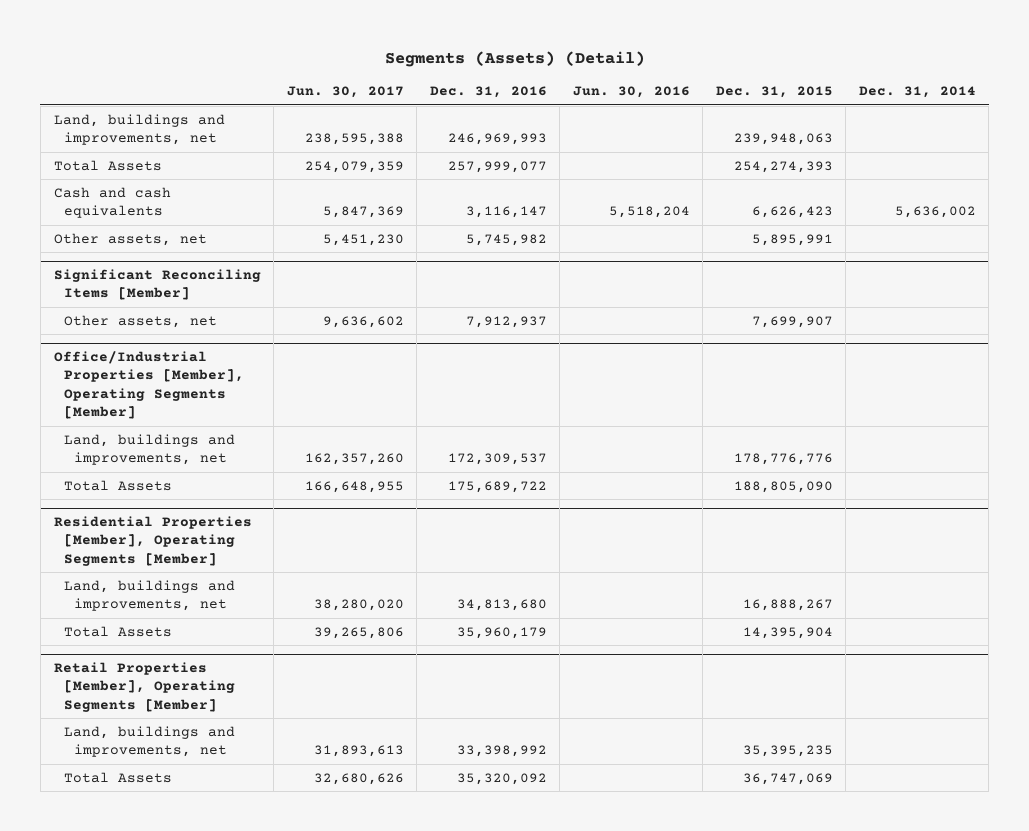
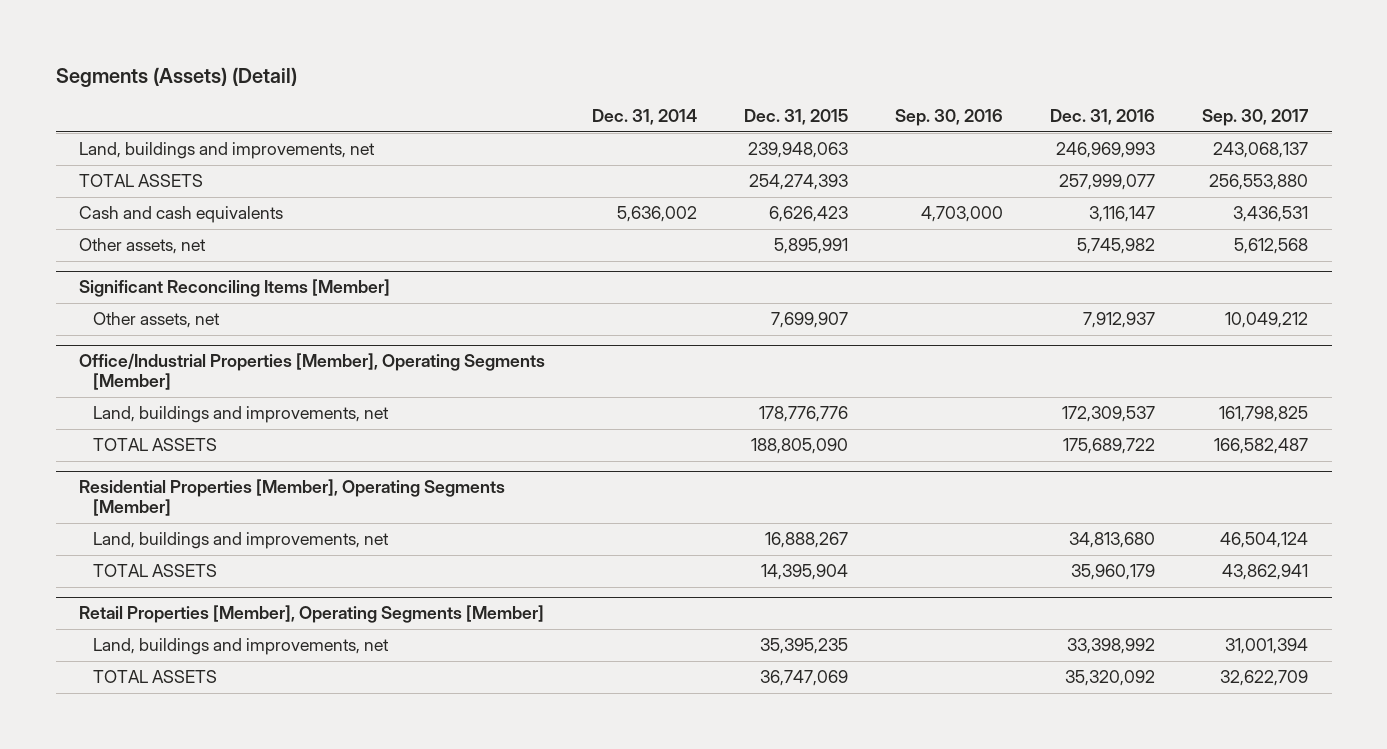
[286,86,404,99] Jun. 30, 2017 -> none
[572,86,690,99] Jun. 30, 2016 -> none
none -> [895,109,1004,127] Sep. 30, 2016
none -> [1202,109,1310,127] Sep. 30, 2017
[53,159,162,171] Total Assets -> [79,174,204,188] TOTAL ASSETS
[63,479,172,491] Total Assets -> [92,438,217,452] TOTAL ASSETS
[63,625,172,637] Total Assets -> [92,564,217,578] TOTAL ASSETS
[63,771,172,783] Total Assets -> [92,670,217,684] TOTAL ASSETS

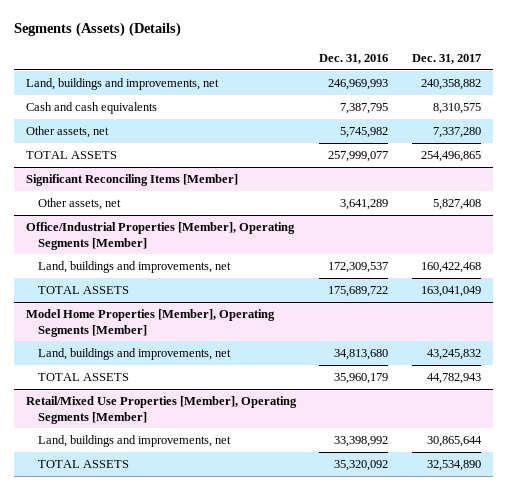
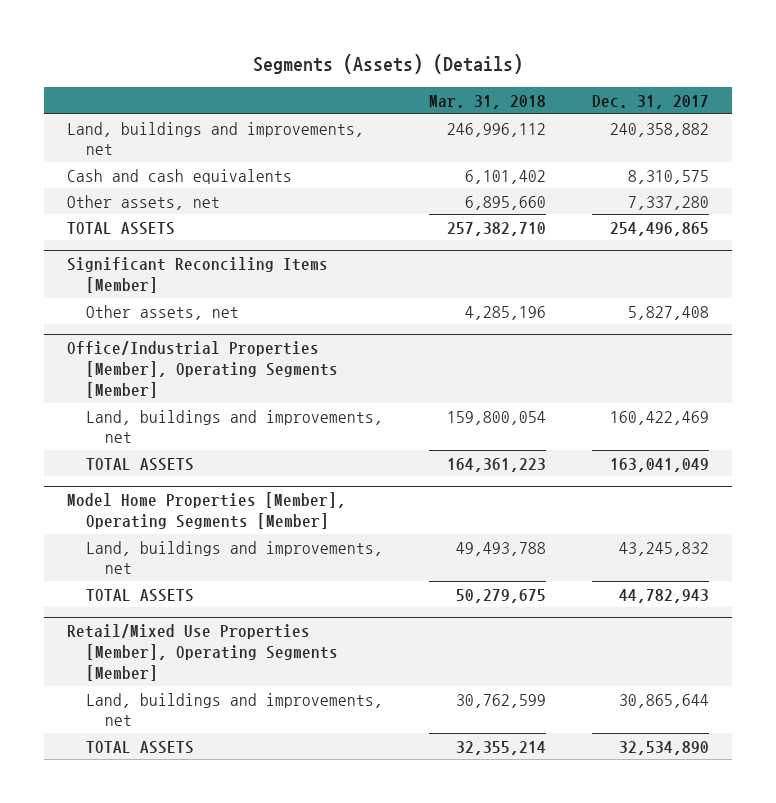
[319,54,389,65] Dec. 31, 2016 -> none
none -> [428,94,546,109] Mar. 31, 2018
[421,262,482,274] 160,422,468 -> [610,410,710,425] 160,422,469

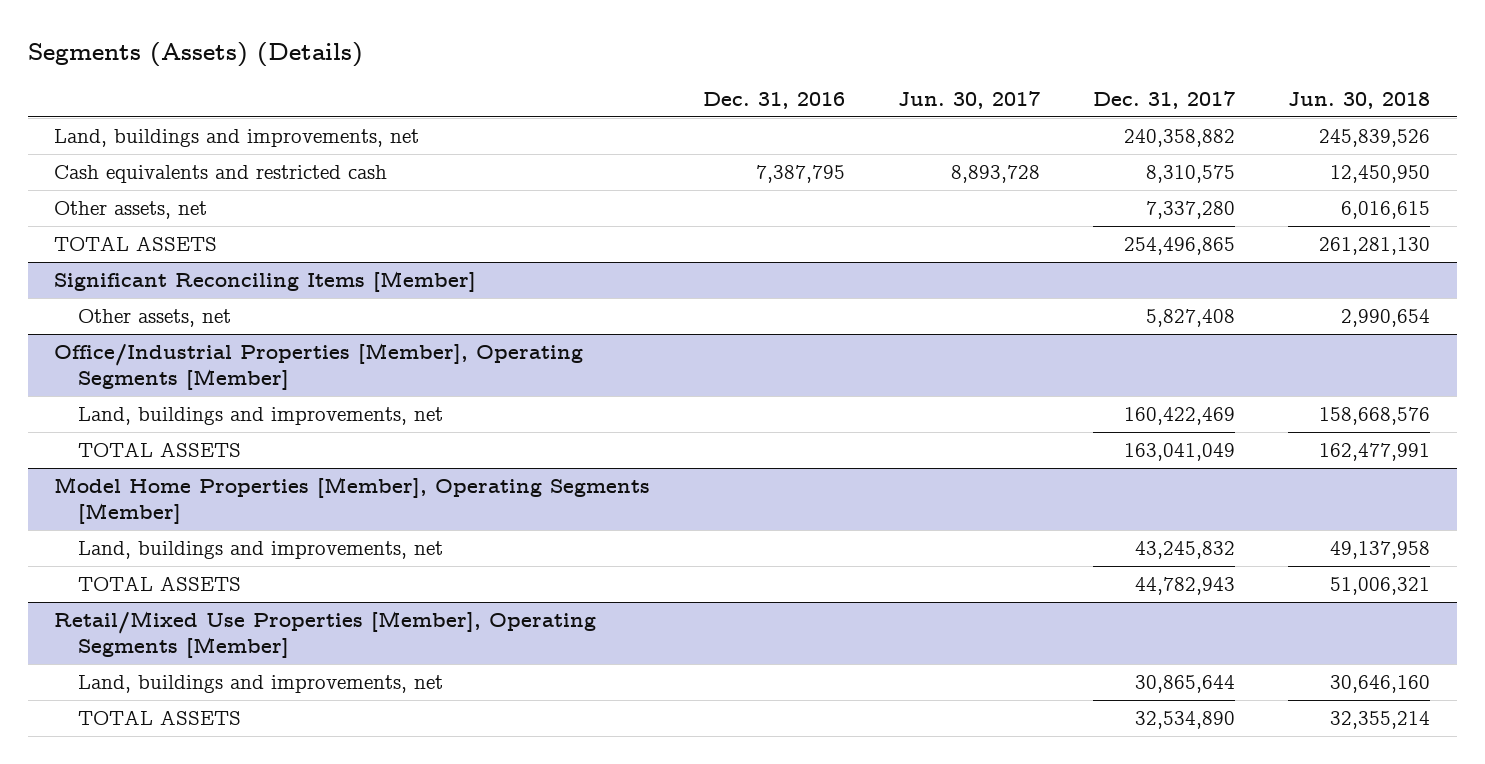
[428,94,546,109] Mar. 31, 2018 -> none
none -> [703,92,846,110] Dec. 31, 2016
none -> [898,91,1041,110] Jun. 30, 2017
none -> [1288,92,1431,110] Jun. 30, 2018
[67,168,293,184] Cash and cash equivalents -> [54,165,388,184] Cash equivalents and restricted cash

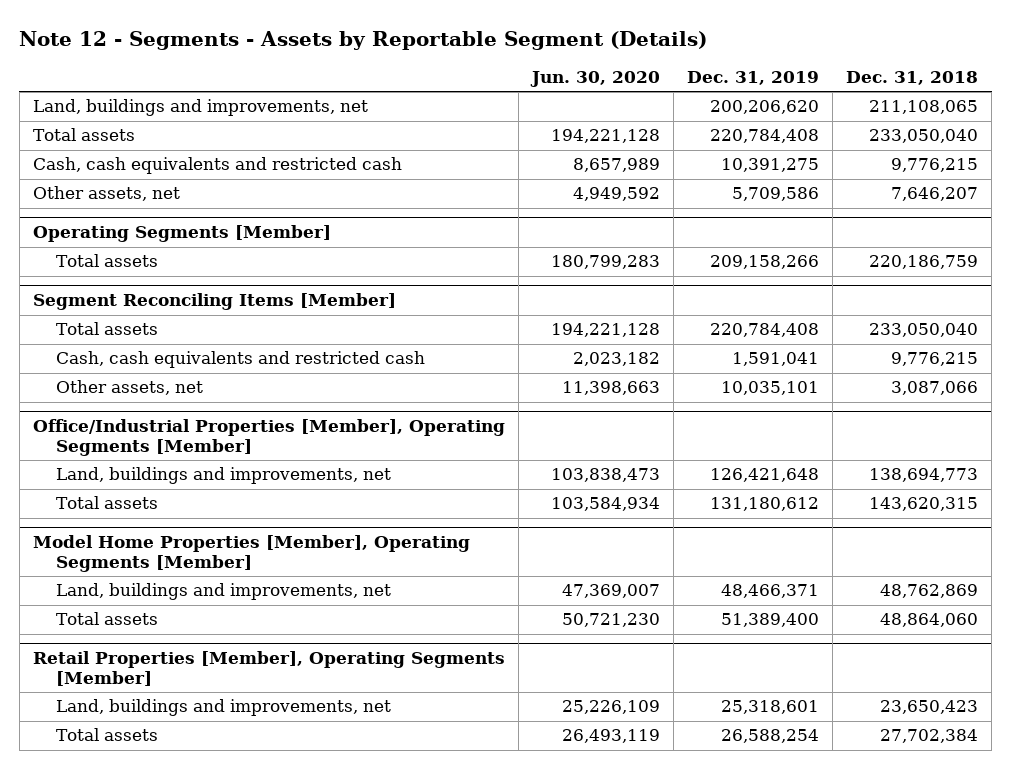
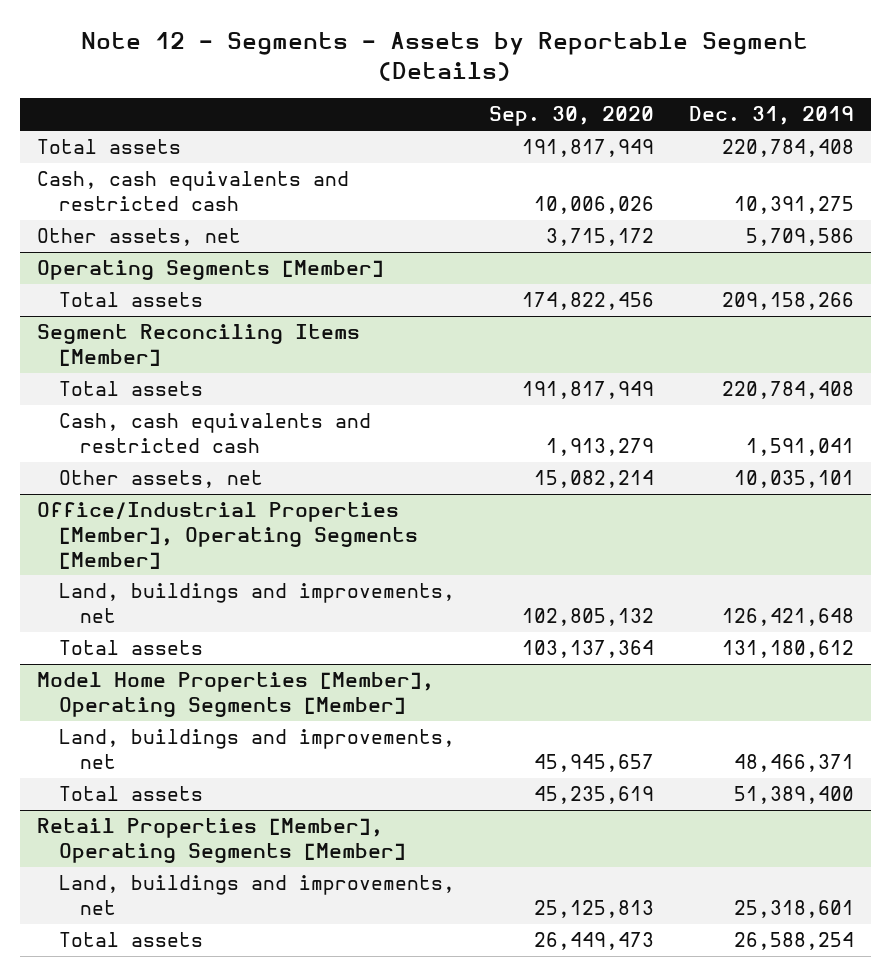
[530,71,661,88] Jun. 30, 2020 -> none
[846,71,979,86] Dec. 31, 2018 -> none
none -> [489,106,655,127] Sep. 30, 2020
[33,99,369,117] Land, buildings and improvements, net -> none

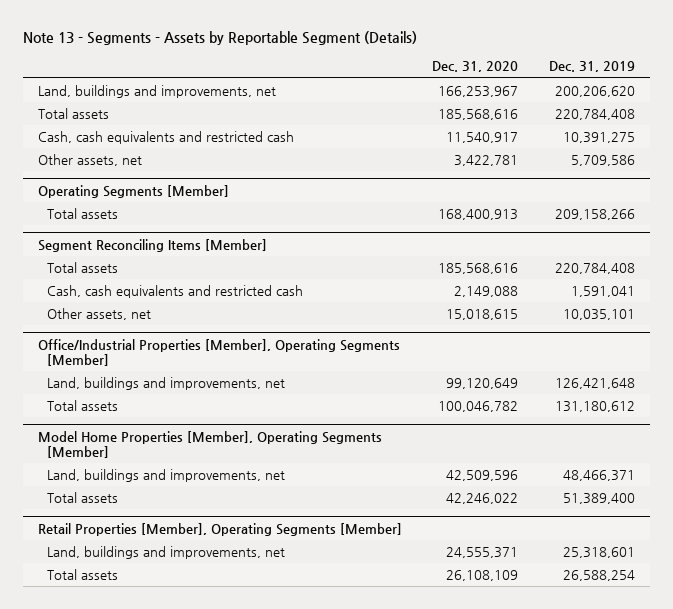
[81,32,809,82] Note 12 - Segments - Assets by Reportable Segment (Details) -> [22,31,417,46] Note 13 - Segments - Assets by Reportable Segment (Details)
[489,106,655,127] Sep. 30, 2020 -> none
none -> [432,61,519,73] Dec. 31, 2020
none -> [38,85,277,99] Land, buildings and improvements, net

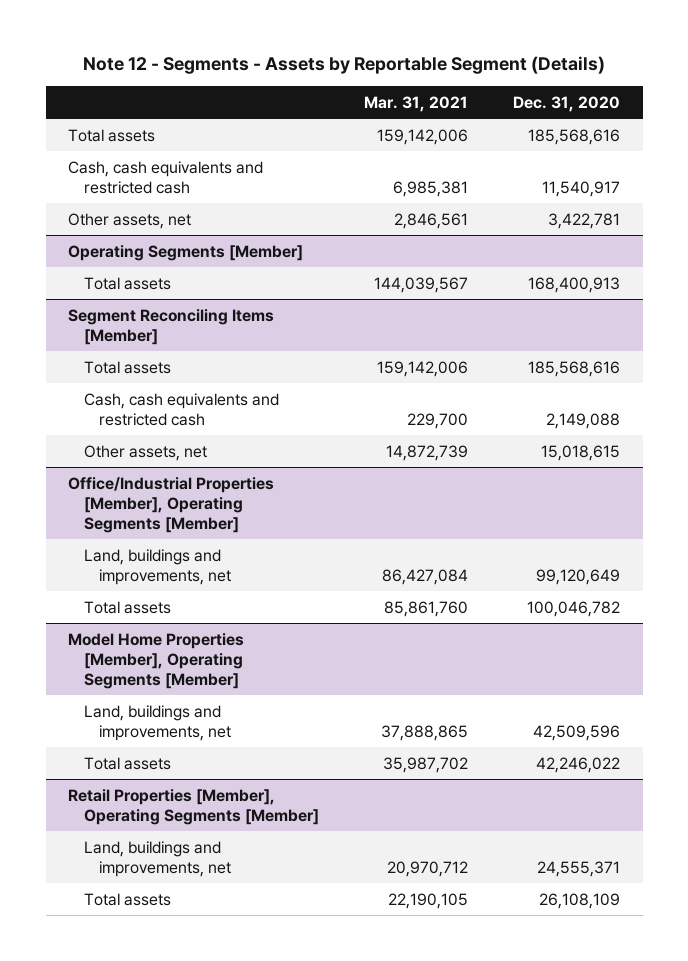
[22,31,417,46] Note 13 - Segments - Assets by Reportable Segment (Details) -> [83,56,606,75] Note 12 - Segments - Assets by Reportable Segment (Details)
[548,61,635,73] Dec. 31, 2019 -> none
none -> [363,95,468,112] Mar. 31, 2021
[38,85,277,99] Land, buildings and improvements, net -> none

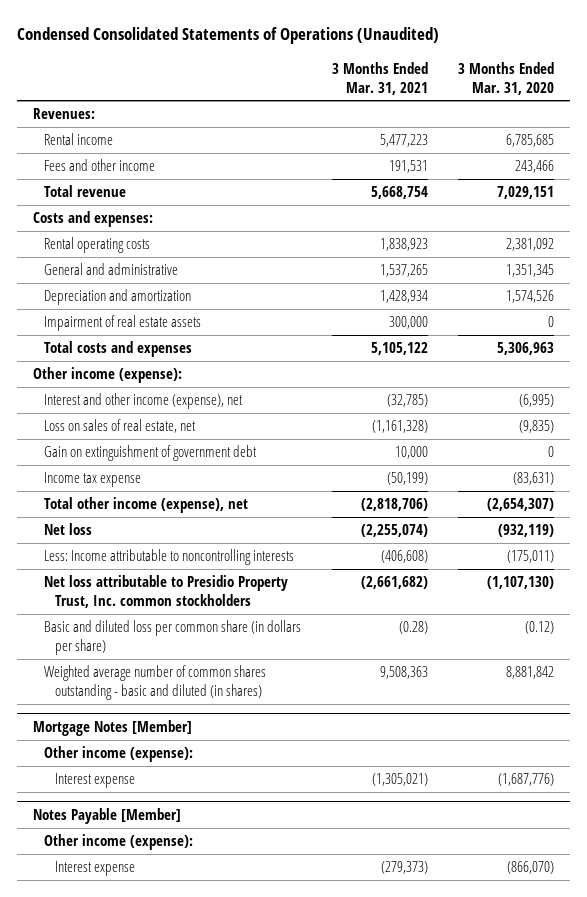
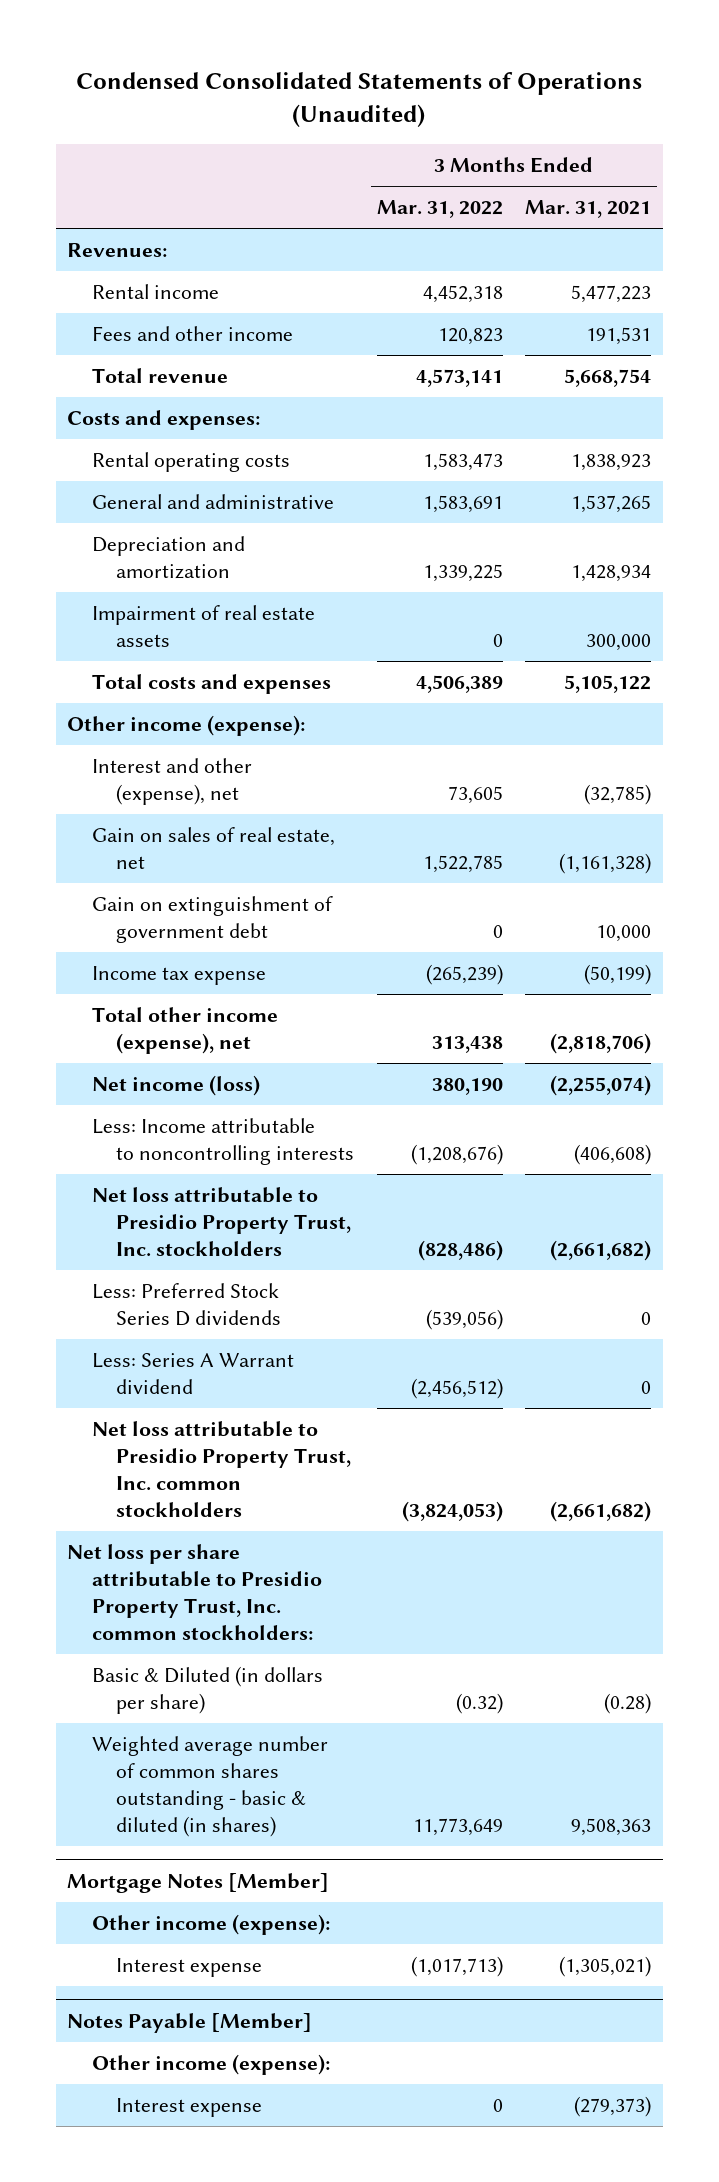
[458,61,555,95] 3 Months Ended Mar. 31, 2020 -> none
none -> [376,200,503,219] Mar. 31, 2022
[43,393,243,410] Interest and other income (expense), net -> [91,758,252,806] Interest and other (expense), net
[43,419,196,434] Loss on sales of real estate, net -> [91,827,335,870] Gain on sales of real estate, net
[43,523,92,536] Net loss -> [91,1075,260,1097] Net income (loss)
none -> [91,1187,351,1258] Net loss attributable to Presidio Property Trust, Inc. stockholders
none -> [91,1283,281,1327] Less: Preferred Stock Series D dividends
none -> [91,1353,294,1395] Less: Series A Warrant dividend
none -> [67,1544,322,1641] Net loss per share attributable to Presidio Property Trust, Inc. common stockholders:
[43,620,301,656] Basic and diluted loss per common share (in dollars per share) -> [91,1666,323,1715] Basic & Diluted (in dollars per share)
[43,665,266,701] Weighted average number of common shares outstanding - basic and diluted (in shares) -> [91,1736,328,1838] Weighted average number of common shares outstanding - basic & diluted (in shares)

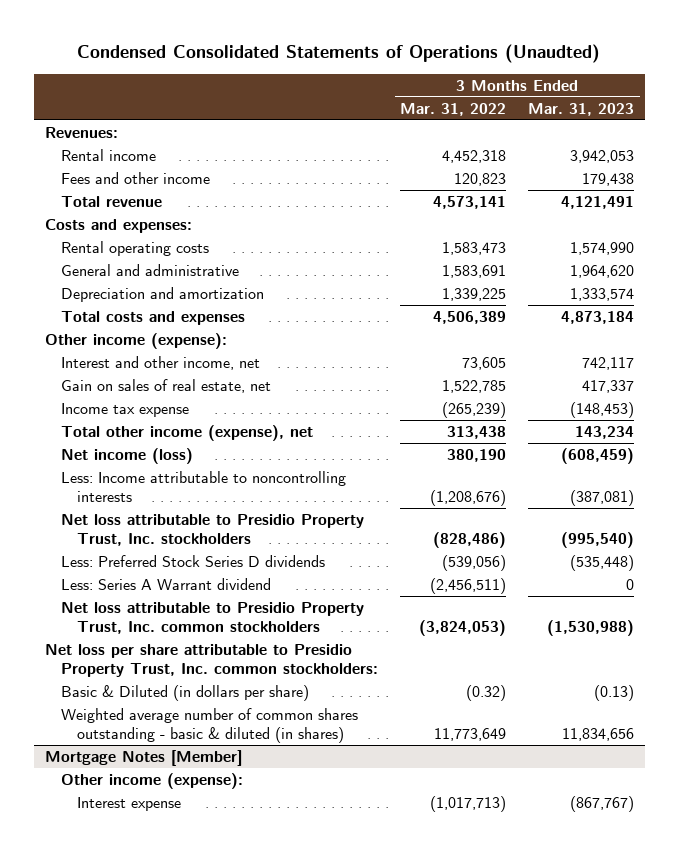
[76,72,643,128] Condensed Consolidated Statements of Operations (Unaudited) -> [77,44,601,64] Condensed Consolidated Statements of Operations (Unaudted)
[525,200,652,219] Mar. 31, 2021 -> none
none -> [528,102,635,116] Mar. 31, 2023
[91,605,315,648] Impairment of real estate assets -> none
[91,758,252,806] Interest and other (expense), net -> [61,355,261,370] Interest and other income, net
[91,896,333,944] Gain on extinguishment of government debt -> none
[410,1378,503,1400] (2,456,512) -> [430,577,507,594] (2,456,511)
[67,2012,313,2033] Notes Payable [Member] -> none
[91,2054,330,2076] Other income (expense): -> none
[115,2098,262,2118] Interest expense -> none

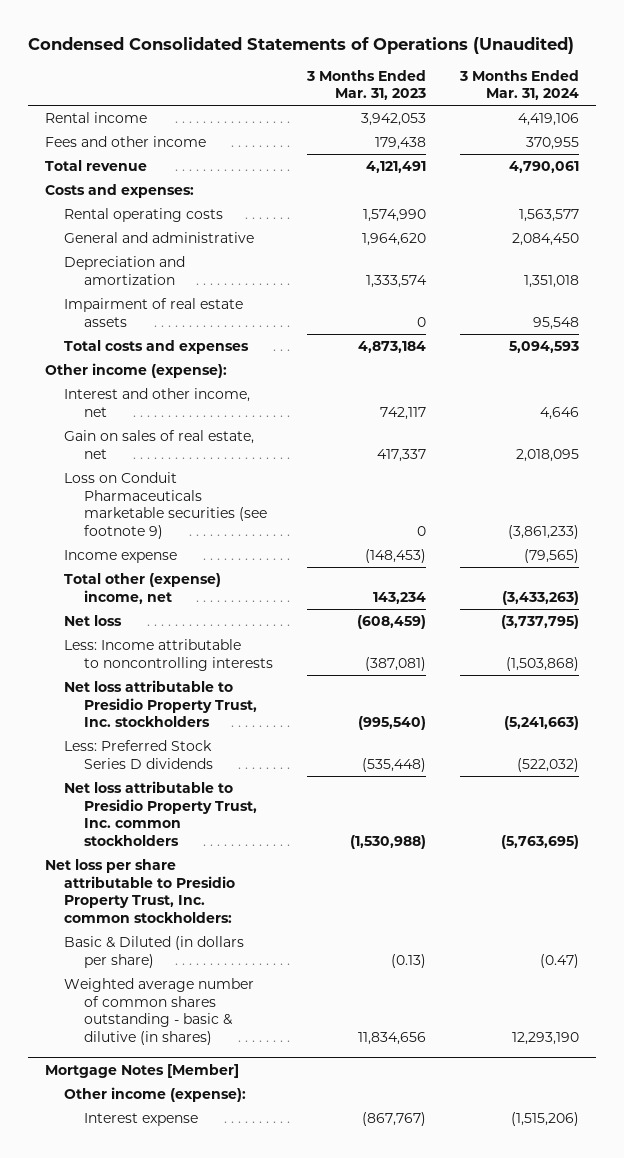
[77,44,601,64] Condensed Consolidated Statements of Operations (Unaudted) -> [27,36,574,54] Condensed Consolidated Statements of Operations (Unaudited)
[400,102,507,116] Mar. 31, 2022 -> none
none -> [459,69,580,101] 3 Months Ended Mar. 31, 2024
[44,126,118,138] Revenues: -> none
none -> [64,297,244,327] Impairment of real estate assets
none -> [64,471,267,539] Loss on Conduit Pharmaceuticals marketable securities (see footnote 9)
[61,402,190,417] Income tax expense -> [64,549,178,563] Income expense
[61,424,314,441] Total other income (expense), net -> [64,572,222,604] Total other (expense) income, net
[61,447,194,464] Net income (loss) -> [64,614,123,626] Net loss
[61,577,272,590] Less: Series A Warrant dividend -> none
[61,707,359,743] Weighted average number of common shares outstanding - basic & diluted (in shares) -> [64,977,255,1045] Weighted average number of common shares outstanding - basic & dilutive (in shares)

